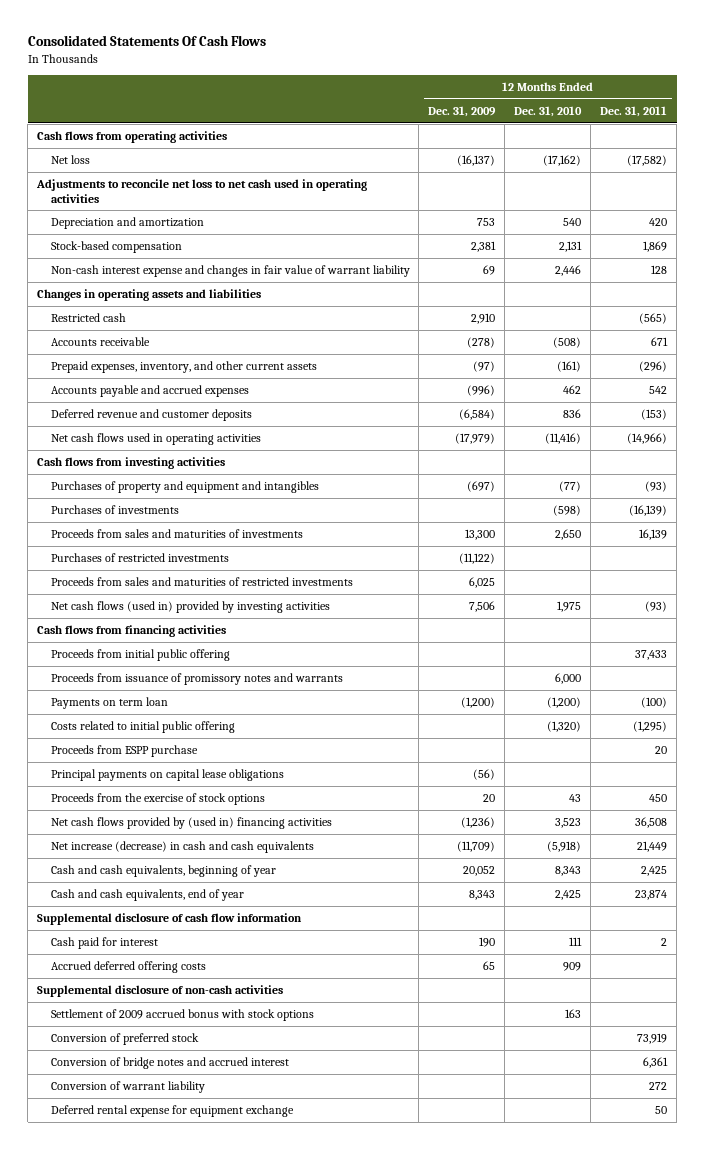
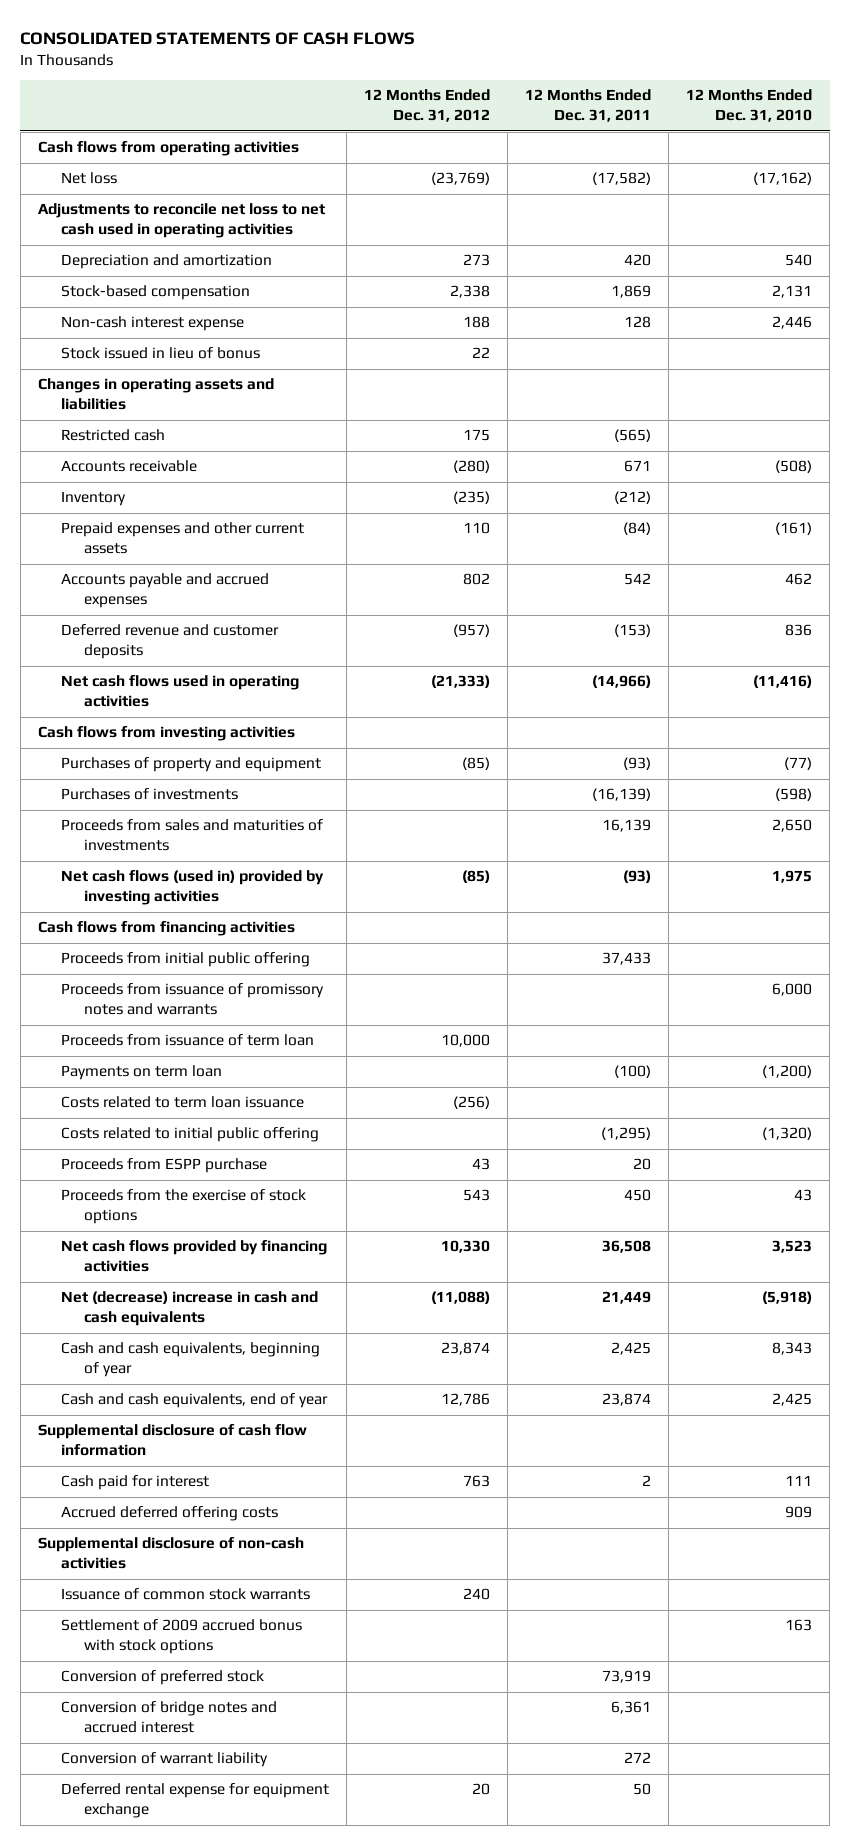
[27,35,266,47] Consolidated Statements Of Cash Flows -> [20,31,416,45] CONSOLIDATED STATEMENTS OF CASH FLOWS
[428,105,497,117] Dec. 31, 2009 -> none
none -> [364,89,491,123] 12 Months Ended Dec. 31, 2012
[50,265,410,278] Non-cash interest expense and changes in fair value of warrant liability -> [60,316,244,332] Non-cash interest expense
none -> [60,347,260,360] Stock issued in lieu of bonus
none -> [60,491,126,507] Inventory
[50,361,317,374] Prepaid expenses, inventory, and other current assets -> [60,522,304,555] Prepaid expenses and other current assets
[639,361,668,373] (296) -> [623,522,652,536] (84)
[50,481,319,494] Purchases of property and equipment and intangibles -> [60,757,321,773] Purchases of property and equipment
[50,553,229,563] Purchases of restricted investments -> none
[50,577,353,587] Proceeds from sales and maturities of restricted investments -> none
none -> [60,1034,314,1047] Proceeds from issuance of term loan
none -> [60,1096,304,1109] Costs related to term loan issuance
[50,769,284,782] Principal payments on capital lease obligations -> none
[50,817,332,830] Net cash flows provided by (used in) financing activities -> [60,1240,327,1273] Net cash flows provided by financing activities
[50,841,314,854] Net increase (decrease) in cash and cash equivalents -> [60,1291,318,1327] Net (decrease) increase in cash and cash equivalents
none -> [60,1588,310,1601] Issuance of common stock warrants

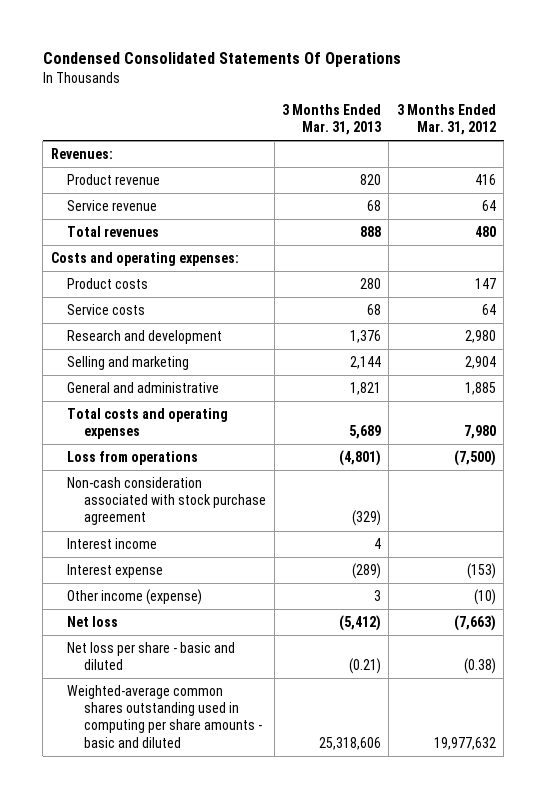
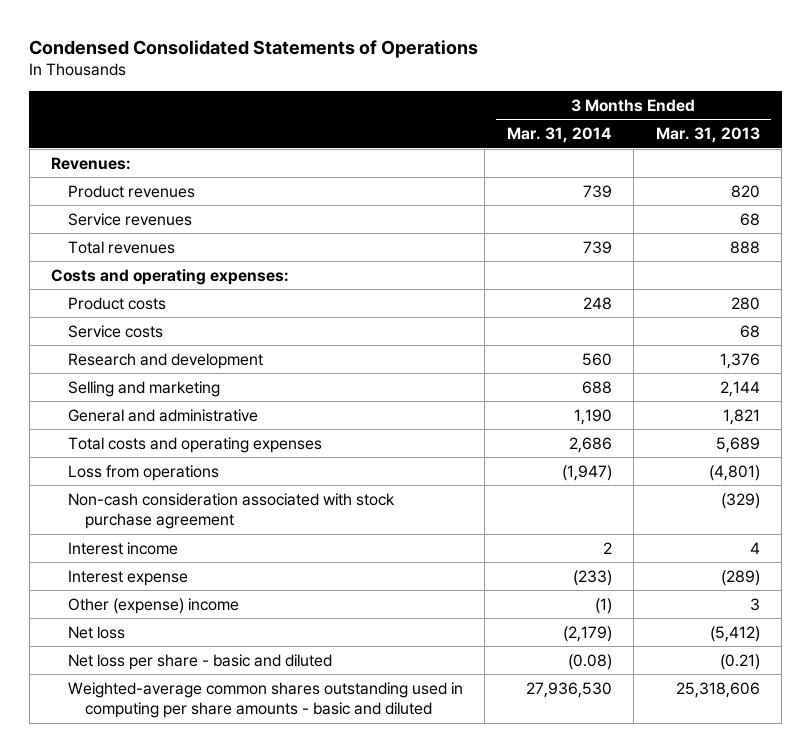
[42,52,401,68] Condensed Consolidated Statements Of Operations -> [29,39,479,58] Condensed Consolidated Statements of Operations
[396,104,496,136] 3 Months Ended Mar. 31, 2012 -> none
none -> [506,127,612,144] Mar. 31, 2014
[67,173,161,185] Product revenue -> [68,184,196,198] Product revenues
[67,199,158,211] Service revenue -> [68,212,193,226] Service revenues
[67,588,203,605] Other income (expense) -> [68,597,240,614] Other (expense) income

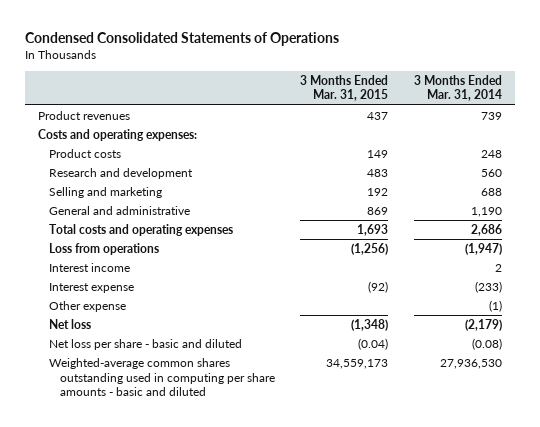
[655,127,760,144] Mar. 31, 2013 -> none
none -> [300,74,389,102] 3 Months Ended Mar. 31, 2015
[51,156,132,170] Revenues: -> none
[68,212,193,226] Service revenues -> none
[68,240,176,254] Total revenues -> none
[68,324,164,338] Service costs -> none
[68,492,396,530] Non-cash consideration associated with stock purchase agreement -> none
[68,597,240,614] Other (expense) income -> [48,300,126,312] Other expense

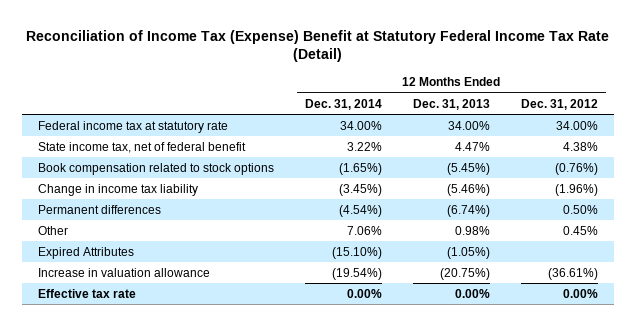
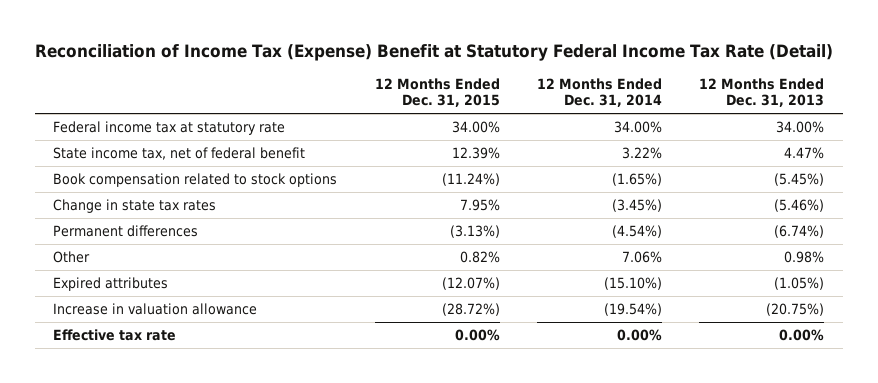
[521,98,599,110] Dec. 31, 2012 -> none
none -> [374,77,500,108] 12 Months Ended Dec. 31, 2015
[37,183,198,196] Change in income tax liability -> [53,198,217,213] Change in state tax rates
[37,246,134,259] Expired Attributes -> [53,276,169,291] Expired attributes

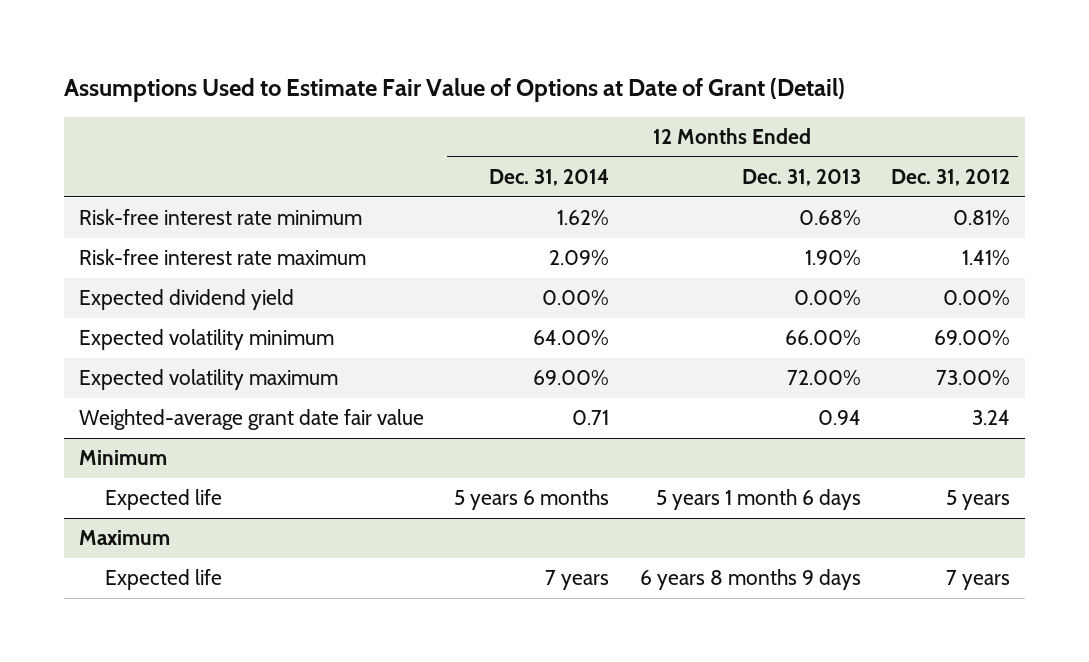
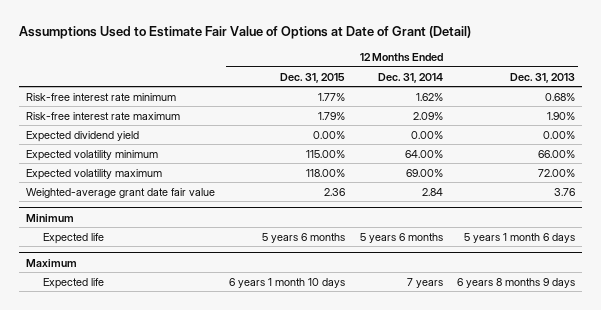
[891,169,1011,187] Dec. 31, 2012 -> none
none -> [280,72,346,83] Dec. 31, 2015
[572,410,610,426] 0.71 -> [421,187,443,196] 2.84
[817,410,861,426] 0.94 -> [553,187,575,196] 3.76

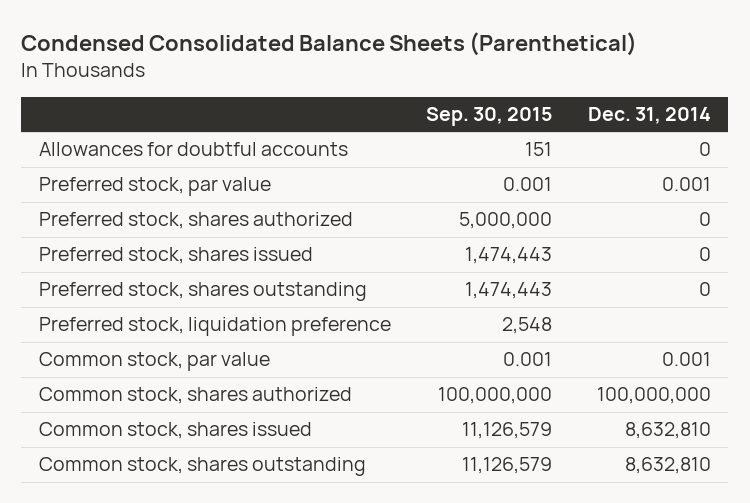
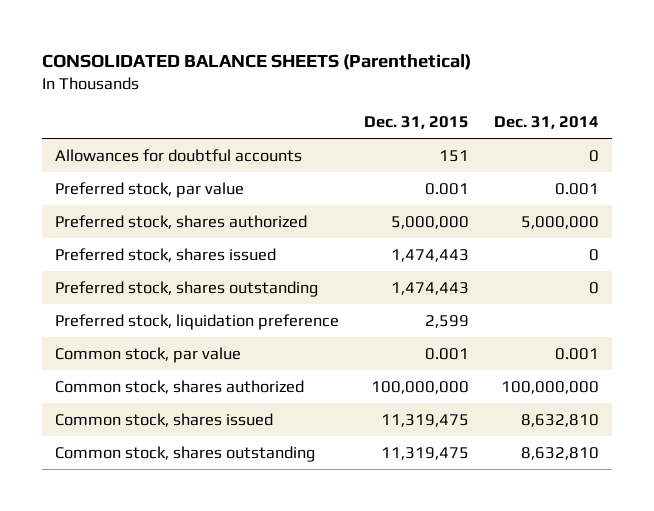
[21,32,638,57] Condensed Consolidated Balance Sheets (Parenthetical) -> [41,54,471,71] CONSOLIDATED BALANCE SHEETS (Parenthetical)
[426,107,553,127] Sep. 30, 2015 -> none
none -> [363,116,469,130] Dec. 31, 2015
[698,212,711,227] 0 -> [521,215,600,229] 5,000,000

